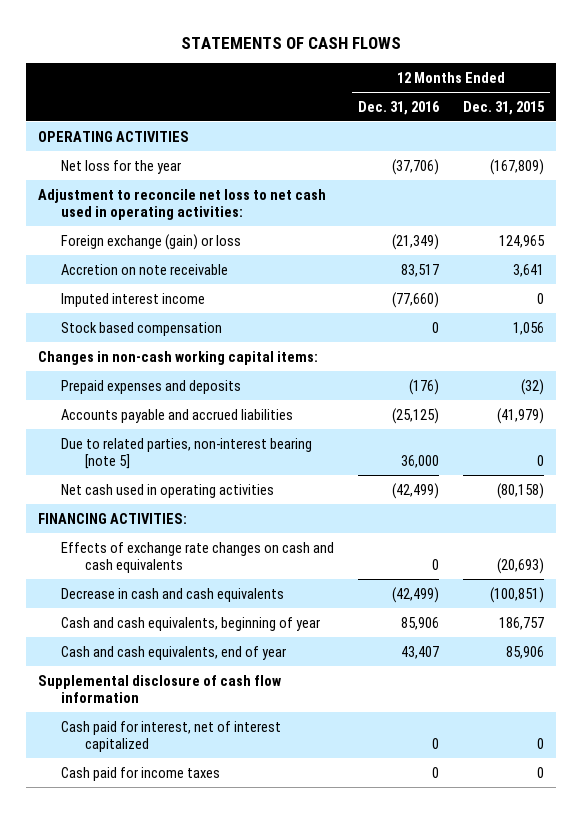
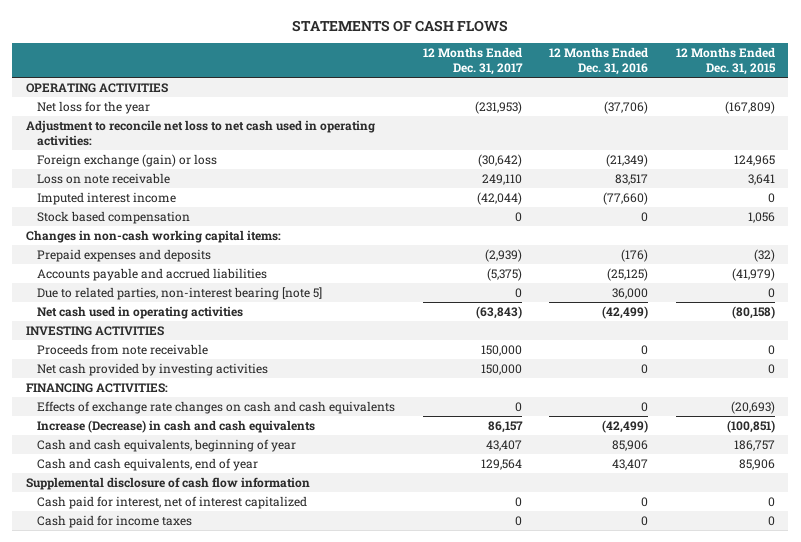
none -> [422,47,523,76] 12 Months Ended Dec. 31, 2017
[61,263,229,275] Accretion on note receivable -> [37,172,171,184] Loss on note receivable
none -> [25,325,164,336] INVESTING ACTIVITIES
none -> [37,343,209,355] Proceeds from note receivable
none -> [37,362,269,376] Net cash provided by investing activities
[61,587,285,602] Decrease in cash and cash equivalents -> [37,419,316,433] Increase (Decrease) in cash and cash equivalents

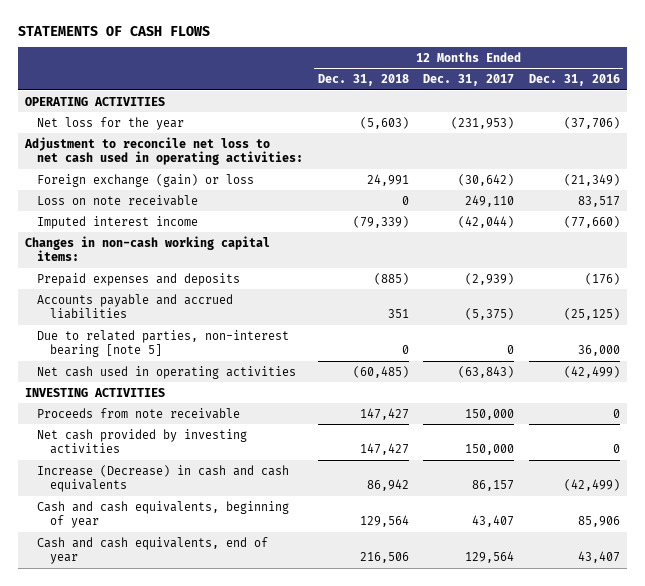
[675,47,776,76] 12 Months Ended Dec. 31, 2015 -> none
none -> [317,74,409,87] Dec. 31, 2018
[37,210,191,224] Stock based compensation -> none
[25,382,168,393] FINANCING ACTIVITIES: -> none
[37,400,396,414] Effects of exchange rate changes on cash and cash equivalents -> none
[25,476,310,490] Supplemental disclosure of cash flow information -> none
[37,495,308,509] Cash paid for interest, net of interest capitalized -> none
[37,514,193,528] Cash paid for income taxes -> none

